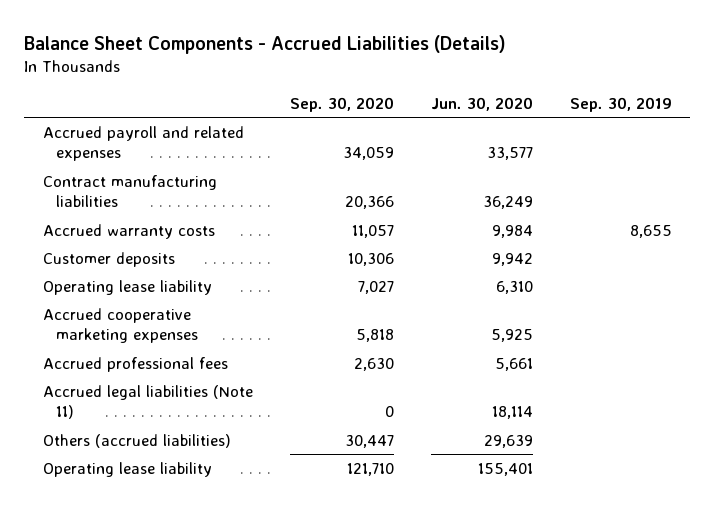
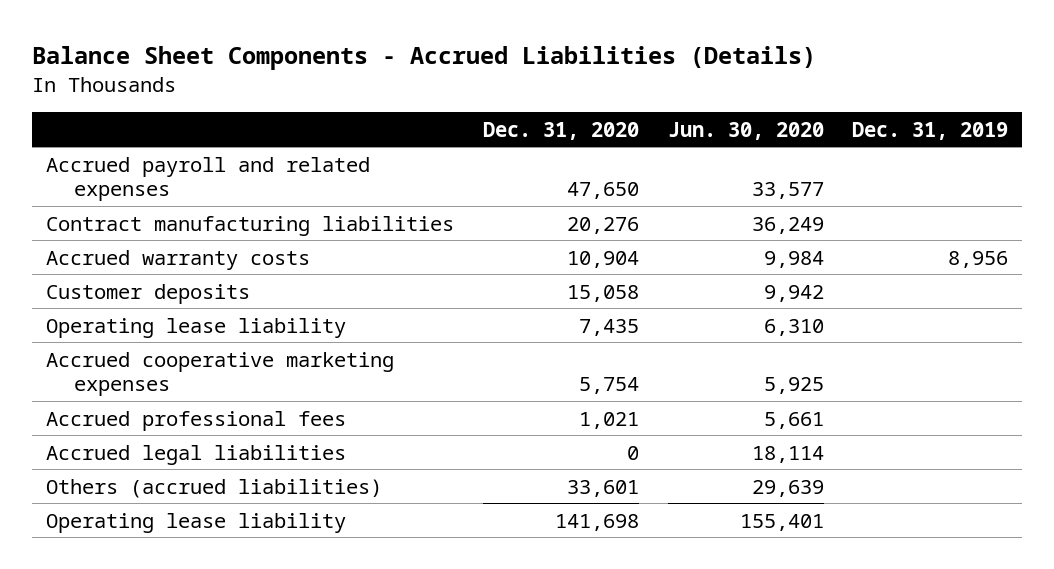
[289,96,394,112] Sep. 30, 2020 -> none
[569,96,672,112] Sep. 30, 2019 -> none
none -> [482,121,639,140] Dec. 31, 2020
none -> [852,121,1009,140] Dec. 31, 2019
[42,384,253,420] Accrued legal liabilities (Note 11) -> [46,444,347,465] Accrued legal liabilities

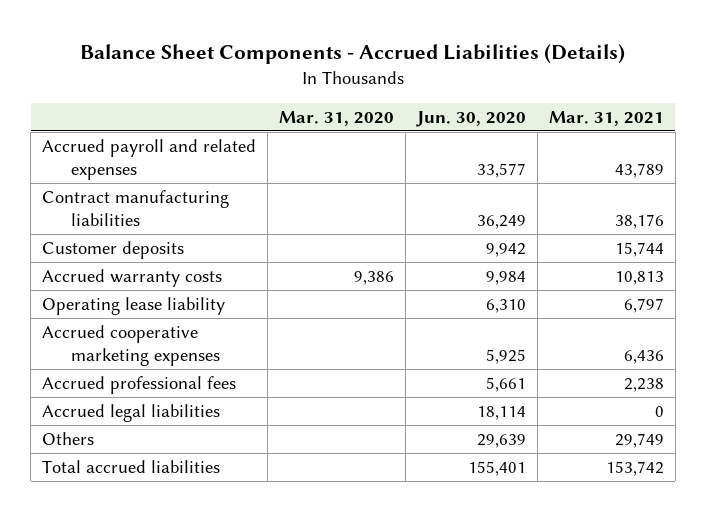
[482,121,639,140] Dec. 31, 2020 -> none
[852,121,1009,140] Dec. 31, 2019 -> none
none -> [279,110,395,126] Mar. 31, 2020
none -> [548,110,664,126] Mar. 31, 2021
[46,249,311,270] Accrued warranty costs -> [42,269,223,288] Accrued warranty costs
[46,478,383,498] Others (accrued liabilities) -> [42,432,95,446] Others
[46,512,347,533] Operating lease liability -> [42,460,221,474] Total accrued liabilities

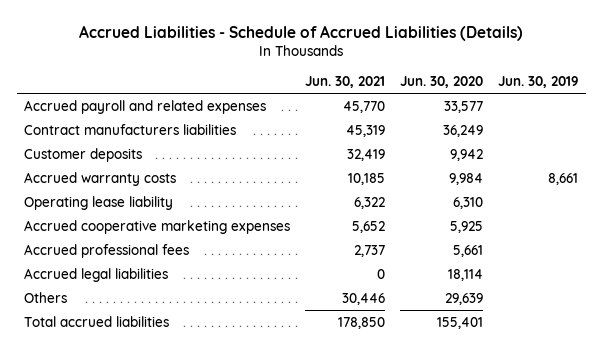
[79,44,625,65] Balance Sheet Components - Accrued Liabilities (Details) -> [79,24,524,41] Accrued Liabilities - Schedule of Accrued Liabilities (Details)
[279,110,395,126] Mar. 31, 2020 -> none
[548,110,664,126] Mar. 31, 2021 -> none
none -> [305,75,386,88] Jun. 30, 2021
none -> [498,75,579,88] Jun. 30, 2019
[42,190,230,226] Contract manufacturing liabilities -> [24,123,237,135] Contract manufacturers liabilities

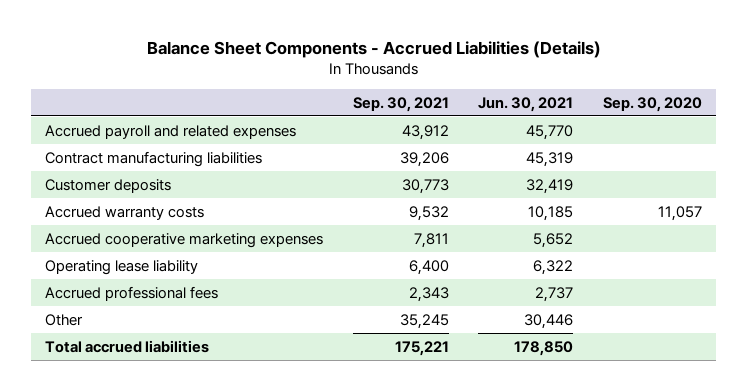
[79,24,524,41] Accrued Liabilities - Schedule of Accrued Liabilities (Details) -> [146,40,601,58] Balance Sheet Components - Accrued Liabilities (Details)
[400,75,484,88] Jun. 30, 2020 -> none
[498,75,579,88] Jun. 30, 2019 -> none
none -> [352,96,449,112] Sep. 30, 2021
none -> [602,96,702,112] Sep. 30, 2020
[24,123,237,135] Contract manufacturers liabilities -> [45,150,263,167] Contract manufacturing liabilities
[24,195,174,210] Operating lease liability -> [45,259,199,275] Operating lease liability
[24,267,169,282] Accrued legal liabilities -> none
[24,291,68,303] Others -> [45,313,84,326] Other

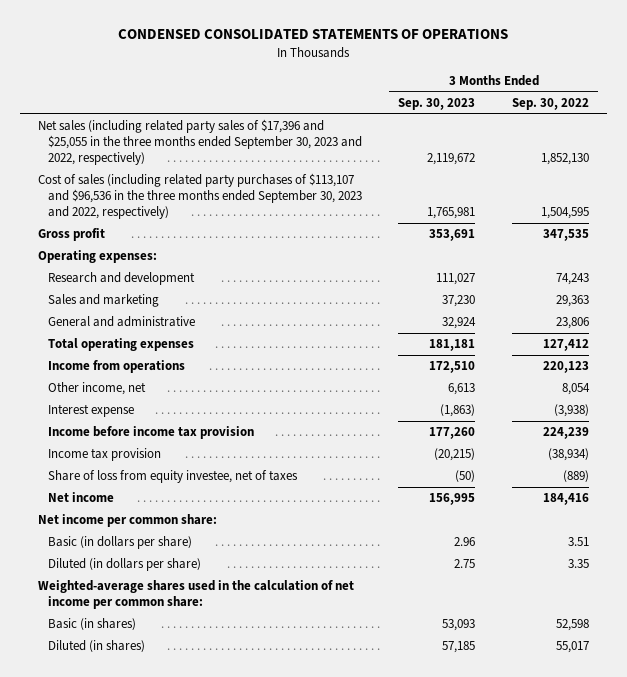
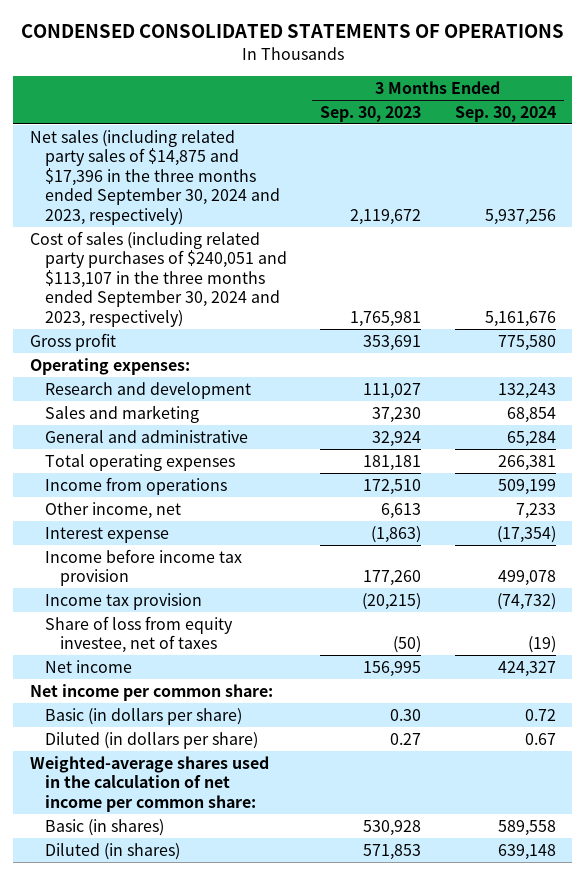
[511,97,589,110] Sep. 30, 2022 -> none
none -> [454,105,556,122] Sep. 30, 2024
[37,119,362,166] Net sales (including related party sales of $17,396 and $25,055 in the three months ended September 30, 2023 and 2022, respectively) -> [30,129,281,225] Net sales (including related party sales of $14,875 and $17,396 in the three months ended September 30, 2024 and 2023, respectively)
[37,173,362,220] Cost of sales (including related party purchases of $113,107 and $96,536 in the three months ended September 30, 2023 and 2022, respectively) -> [30,230,288,327] Cost of sales (including related party purchases of $240,051 and $113,107 in the three months ended September 30, 2024 and 2023, respectively)
[454,537,476,547] 2.96 -> [390,708,422,721] 0.30
[454,559,476,569] 2.75 -> [390,732,422,745] 0.27
[442,619,476,632] 53,093 -> [363,819,422,836] 530,928
[442,641,476,654] 57,185 -> [363,843,422,860] 571,853

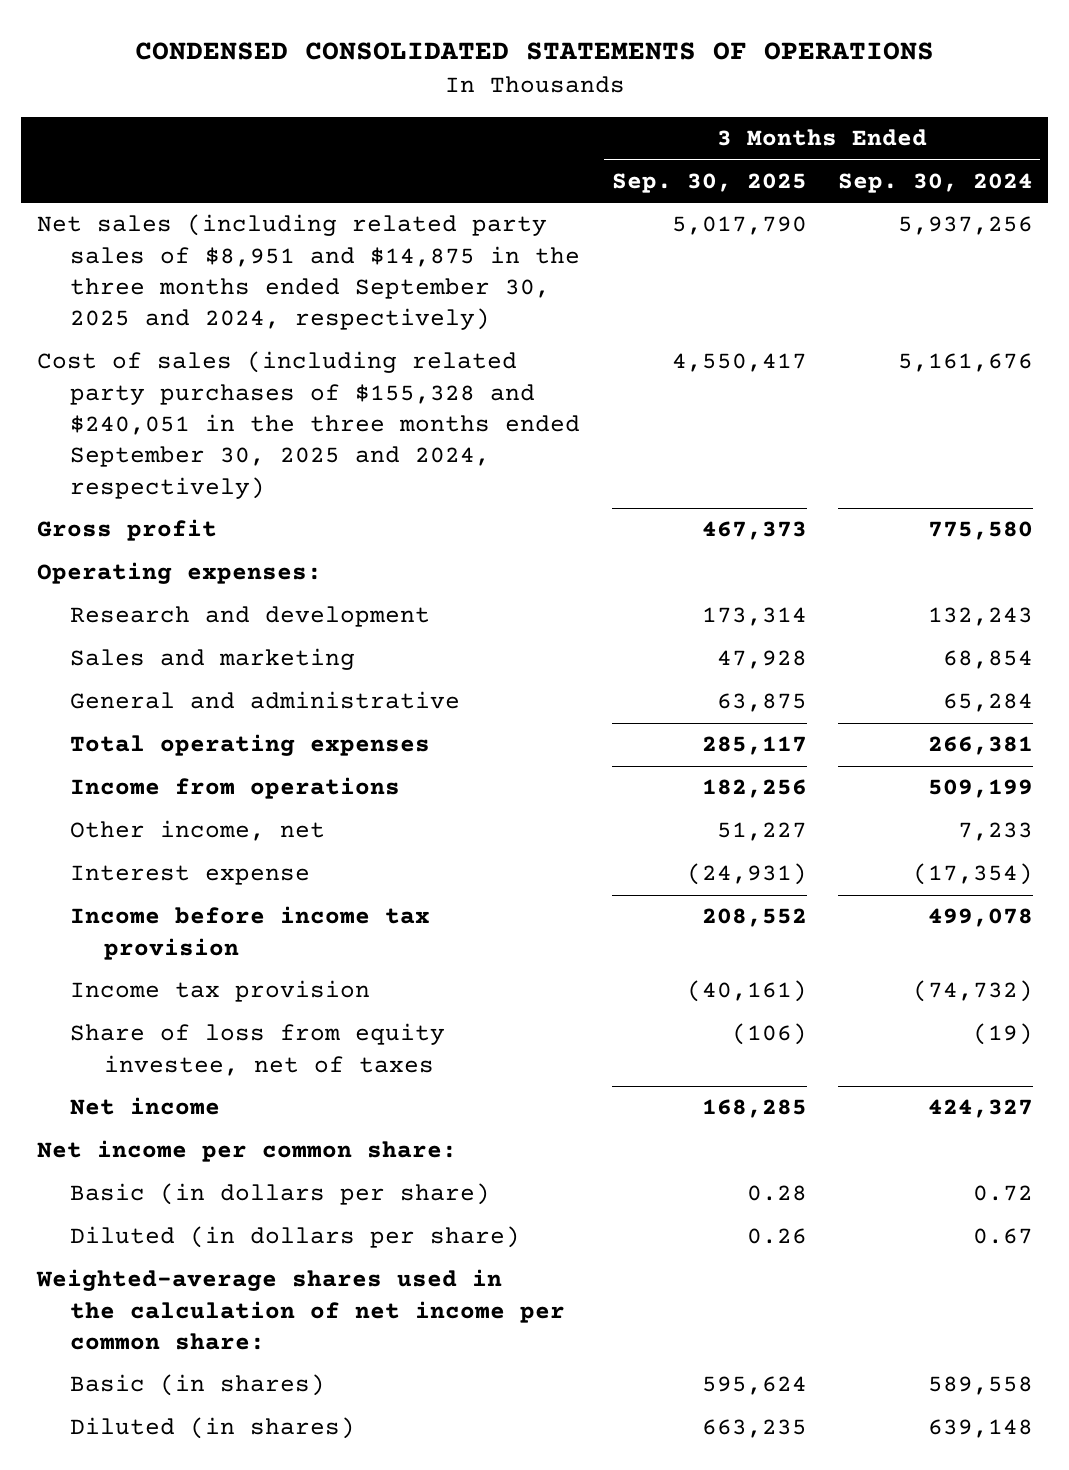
[320,105,422,122] Sep. 30, 2023 -> none
none -> [611,172,807,193] Sep. 30, 2025
[30,129,281,225] Net sales (including related party sales of $14,875 and $17,396 in the three months ended September 30, 2024 and 2023, respectively) -> [36,214,581,331] Net sales (including related party sales of $8,951 and $14,875 in the three months ended September 30, 2025 and 2024, respectively)
[30,230,288,327] Cost of sales (including related party purchases of $240,051 and $113,107 in the three months ended September 30, 2024 and 2023, respectively) -> [36,351,581,499] Cost of sales (including related party purchases of $155,328 and $240,051 in the three months ended September 30, 2025 and 2024, respectively)

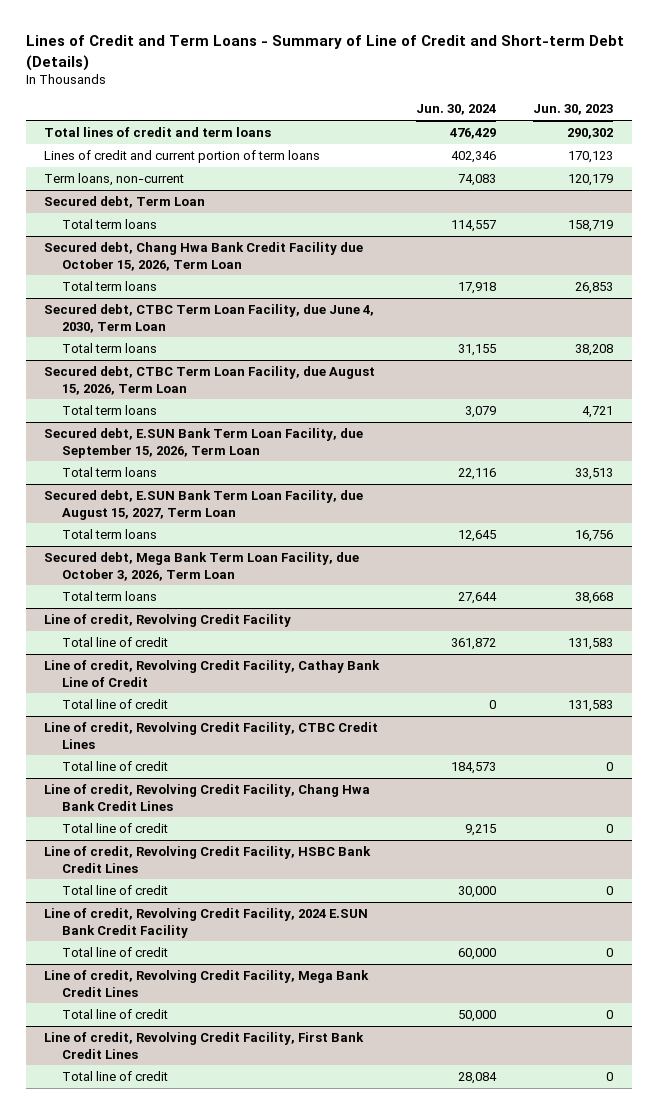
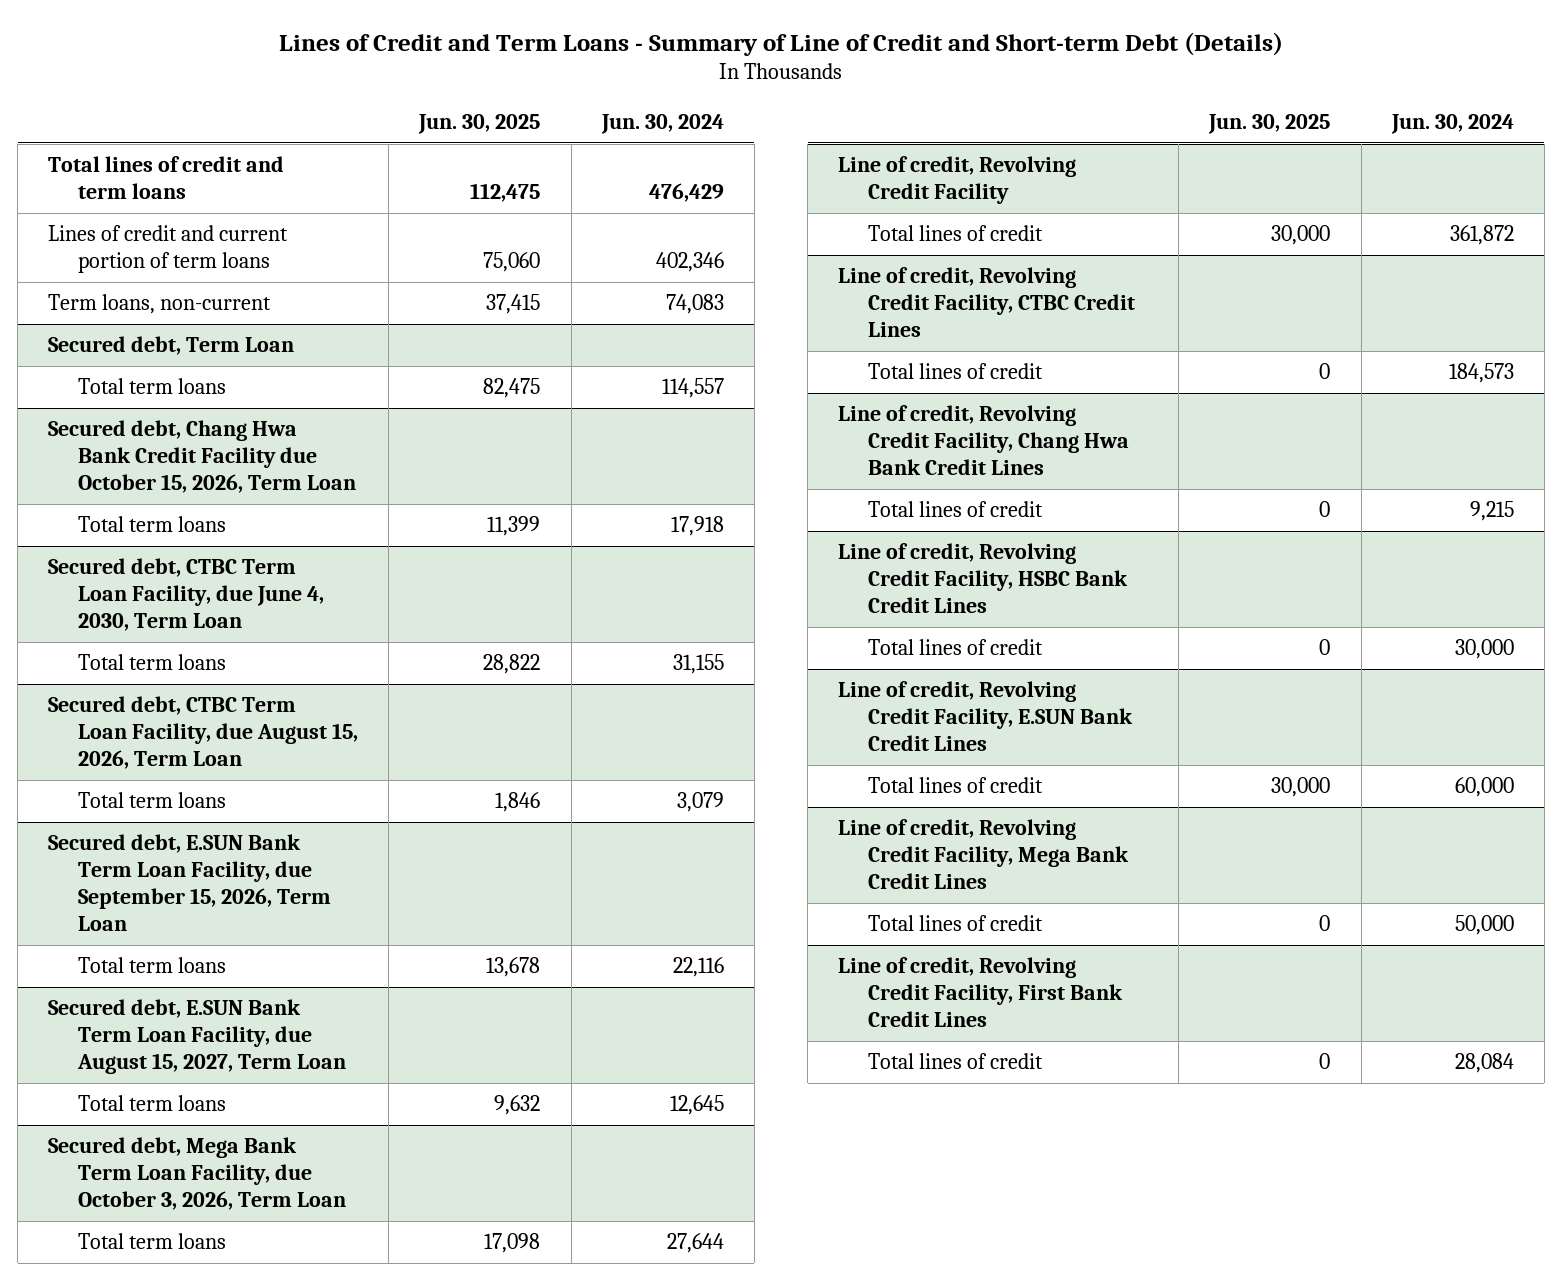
[533,104,614,116] Jun. 30, 2023 -> none
none -> [418,113,541,134] Jun. 30, 2025
[44,660,381,687] Line of credit, Revolving Credit Facility, Cathay Bank Line of Credit -> none
[61,699,168,710] Total line of credit -> none
[61,637,168,648] Total line of credit -> [868,225,1044,242] Total lines of credit
[61,761,168,772] Total line of credit -> [868,363,1044,380] Total lines of credit
[61,823,168,834] Total line of credit -> [868,501,1044,518] Total lines of credit
[61,885,168,896] Total line of credit -> [868,639,1044,656] Total lines of credit
[44,908,369,938] Line of credit, Revolving Credit Facility, 2024 E.SUN Bank Credit Facility -> [838,681,1134,752] Line of credit, Revolving Credit Facility, E.SUN Bank Credit Lines
[61,947,168,958] Total line of credit -> [868,777,1044,794] Total lines of credit
[61,1009,168,1020] Total line of credit -> [868,915,1044,932] Total lines of credit
[61,1071,168,1082] Total line of credit -> [868,1053,1044,1070] Total lines of credit

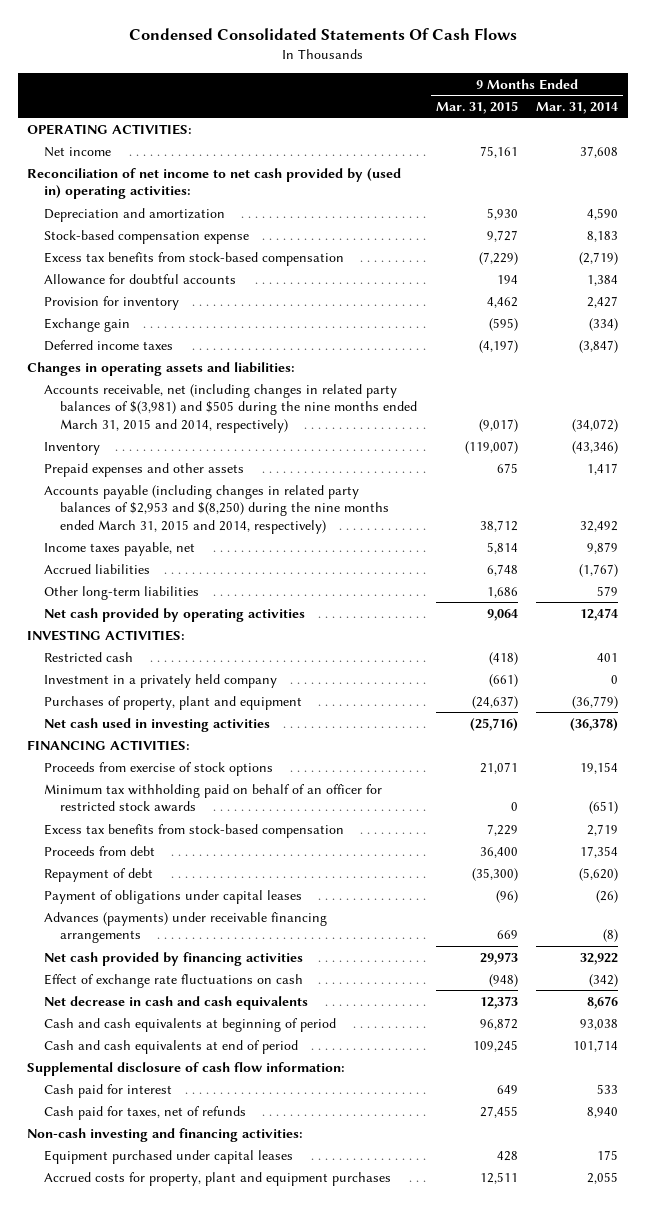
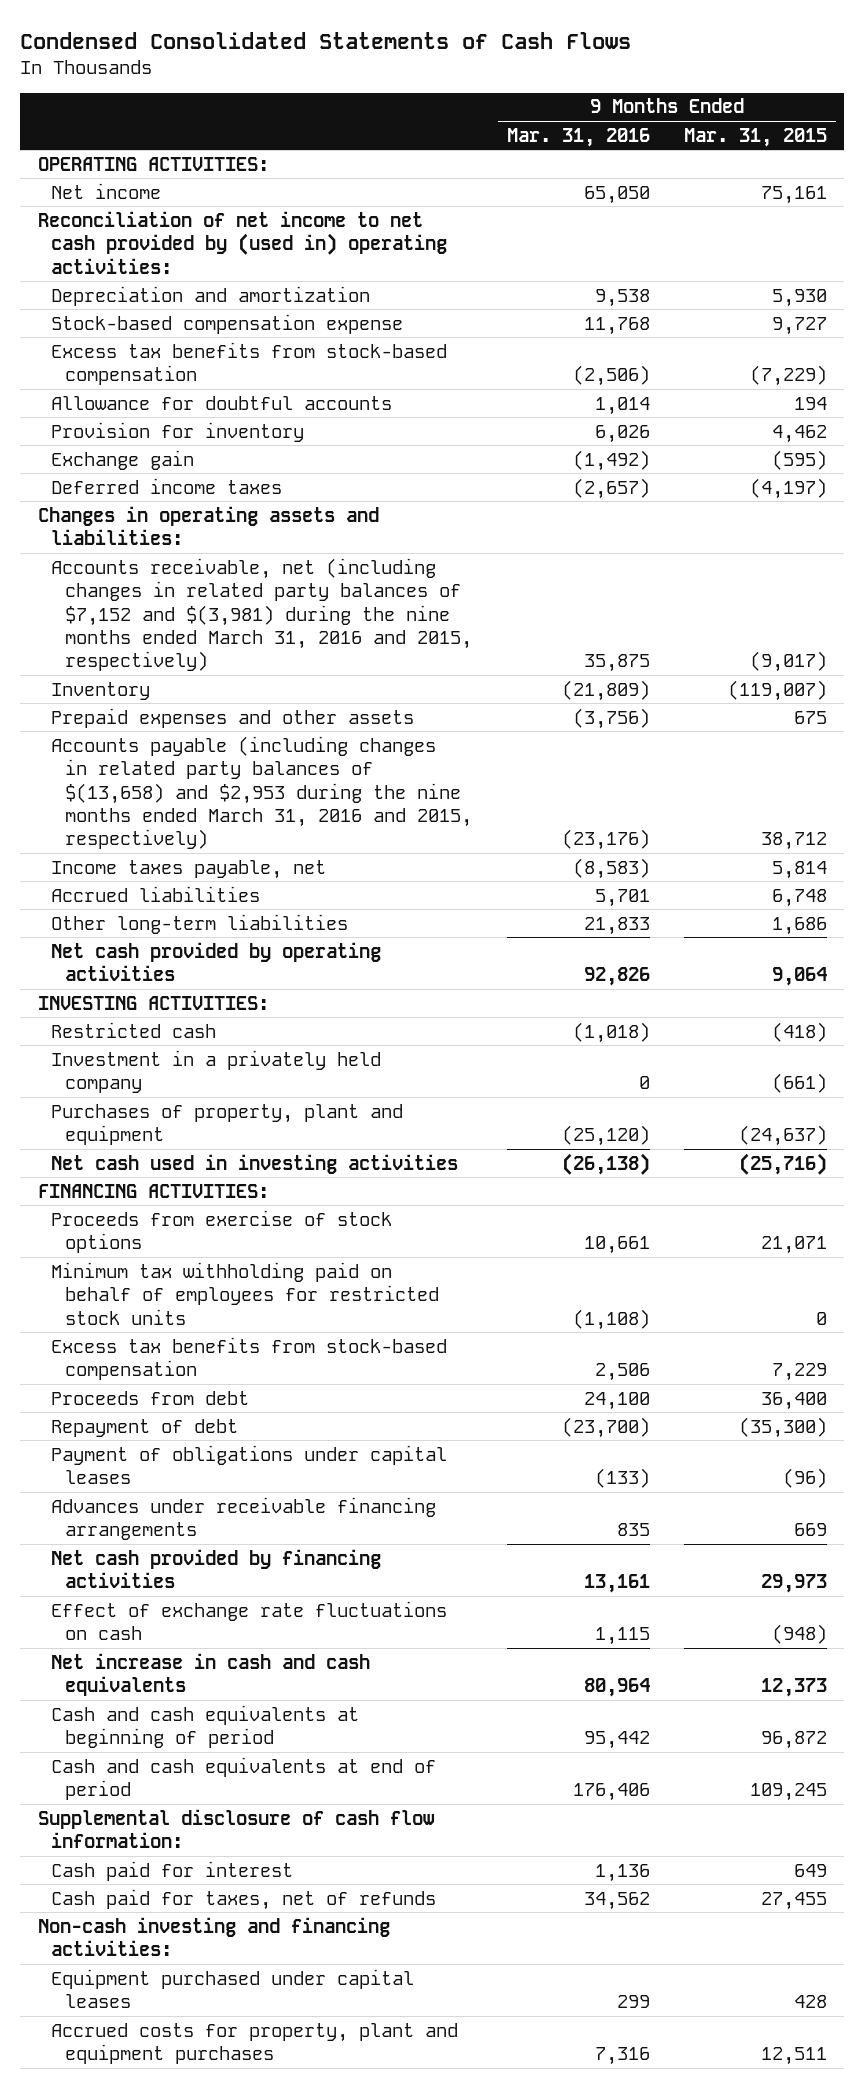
[128,27,517,40] Condensed Consolidated Statements Of Cash Flows -> [20,32,632,50] Condensed Consolidated Statements of Cash Flows
[536,101,619,114] Mar. 31, 2014 -> none
none -> [506,127,650,147] Mar. 31, 2016
[43,383,418,434] Accounts receivable, net (including changes in related party balances of $(3,981) and $505 during the nine months ended March 31, 2015 and 2014, respectively) -> [51,557,473,672] Accounts receivable, net (including changes in related party balances of $7,152 and $(3,981) during the nine months ended March 31, 2016 and 2015, respectively)
[43,484,390,535] Accounts payable (including changes in related party balances of $2,953 and $(8,250) during the nine months ended March 31, 2015 and 2014, respectively) -> [51,735,473,850] Accounts payable (including changes in related party balances of $(13,658) and $2,953 during the nine months ended March 31, 2016 and 2015, respectively)
[43,783,382,813] Minimum tax withholding paid on behalf of an officer for restricted stock awards -> [51,1261,440,1325] Minimum tax withholding paid on behalf of employees for restricted stock units
[43,911,327,944] Advances (payments) under receivable financing arrangements -> [51,1496,437,1541] Advances under receivable financing arrangements
[43,995,308,1010] Net decrease in cash and cash equivalents -> [51,1652,371,1697] Net increase in cash and cash equivalents

